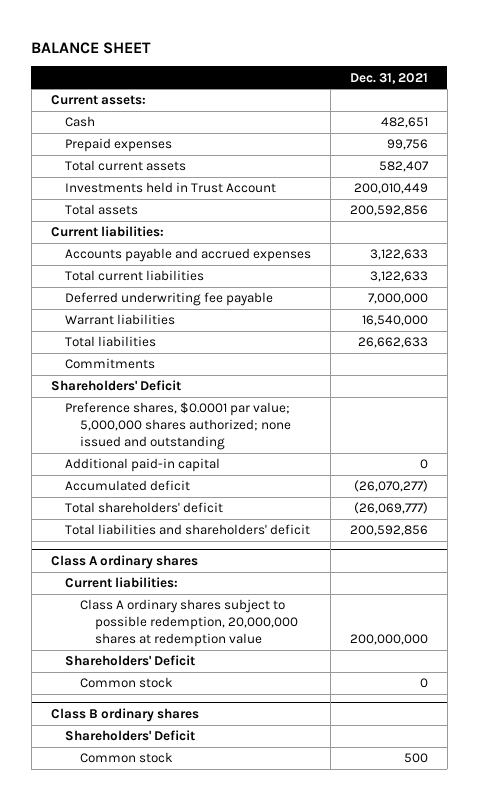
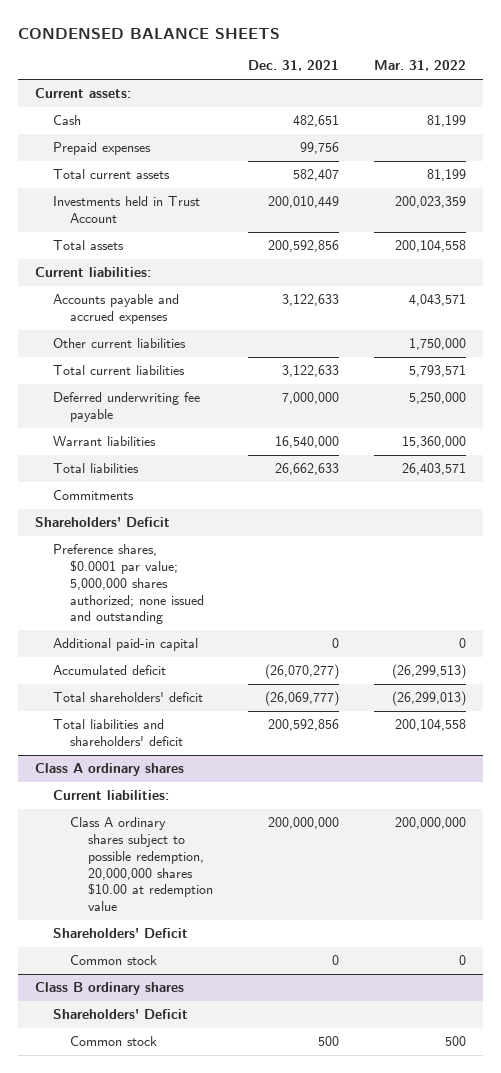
[31,41,152,54] BALANCE SHEET -> [18,27,281,39] CONDENSED BALANCE SHEETS
none -> [373,60,466,72] Mar. 31, 2022
none -> [52,338,186,349] Other current liabilities
[80,599,298,648] Class A ordinary shares subject to possible redemption, 20,000,000 shares at redemption value -> [70,817,213,912] Class A ordinary shares subject to possible redemption, 20,000,000 shares $10.00 at redemption value

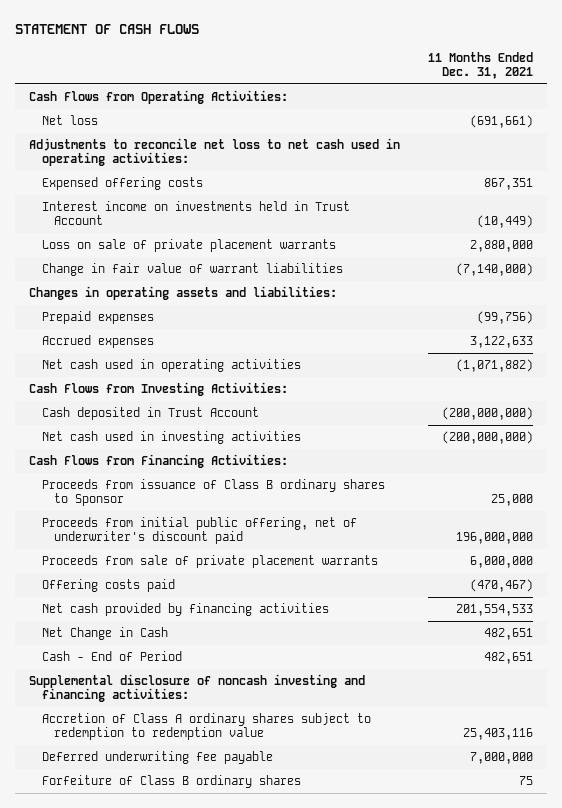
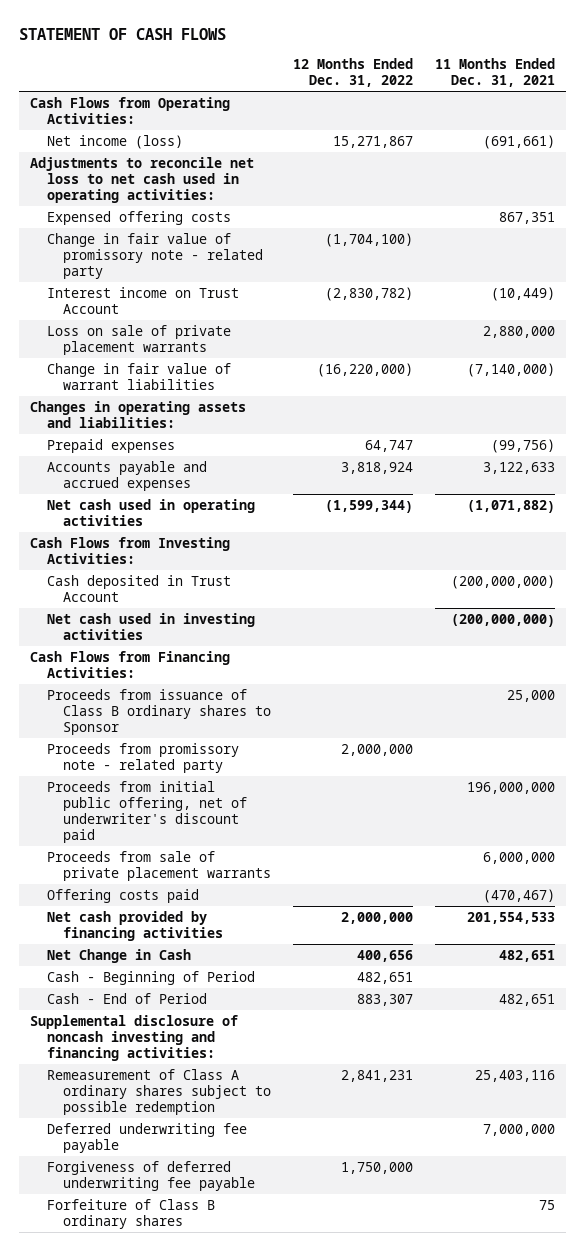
none -> [292,58,413,88] 12 Months Ended Dec. 31, 2022
[41,115,98,126] Net loss -> [46,134,183,149] Net income (loss)
none -> [46,232,263,279] Change in fair value of promissory note - related party
[41,201,350,226] Interest income on investments held in Trust Account -> [46,286,239,314] Interest income on Trust Account
[41,335,154,349] Accrued expenses -> [46,460,207,491] Accounts payable and accrued expenses
none -> [46,742,239,773] Proceeds from promissory note - related party
none -> [46,970,255,985] Cash - Beginning of Period
[41,713,371,741] Accretion of Class A ordinary shares subject to redemption to redemption value -> [46,1068,271,1115] Remeasurement of Class A ordinary shares subject to possible redemption
none -> [46,1160,255,1191] Forgiveness of deferred underwriting fee payable

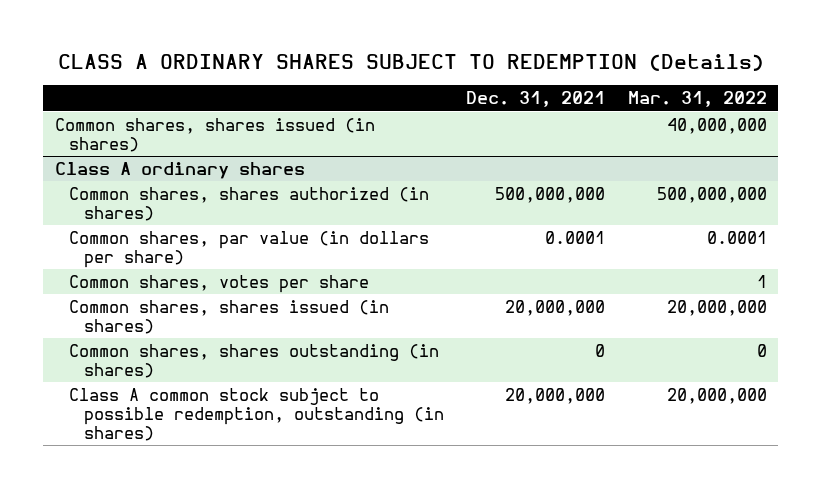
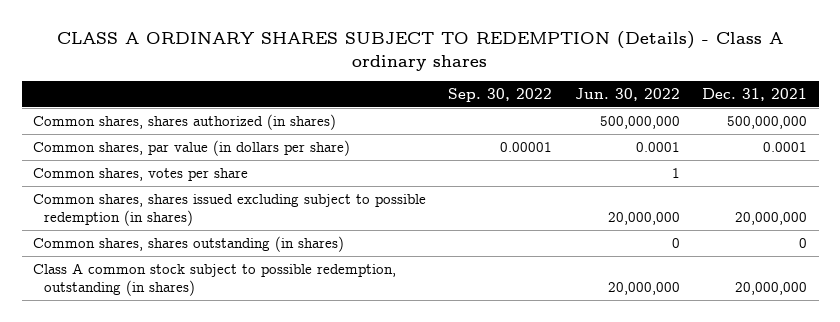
[57,53,764,71] CLASS A ORDINARY SHARES SUBJECT TO REDEMPTION (Details) -> [57,31,784,71] CLASS A ORDINARY SHARES SUBJECT TO REDEMPTION (Details) - Class A ordinary shares
[627,91,767,108] Mar. 31, 2022 -> none
none -> [448,87,553,102] Sep. 30, 2022
none -> [574,87,680,101] Jun. 30, 2022
[54,117,375,152] Common shares, shares issued (in shares) -> none
[54,161,305,179] Class A ordinary shares -> none
[69,299,390,334] Common shares, shares issued (in shares) -> none
none -> [33,193,427,226] Common shares, shares issued excluding subject to possible redemption (in shares)

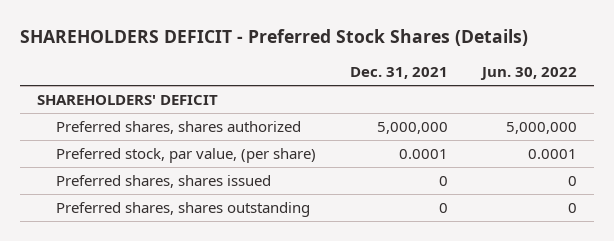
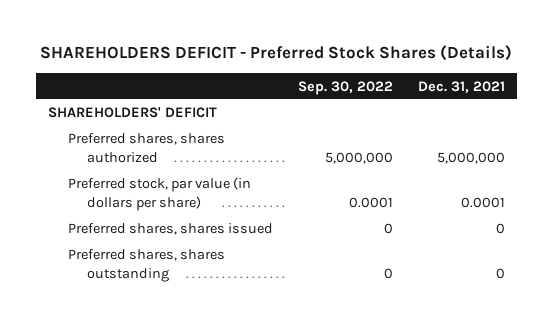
[480,67,578,81] Jun. 30, 2022 -> none
none -> [297,80,393,95] Sep. 30, 2022
[56,148,317,164] Preferred stock, par value, (per share) -> [67,177,251,212] Preferred stock, par value (in dollars per share)

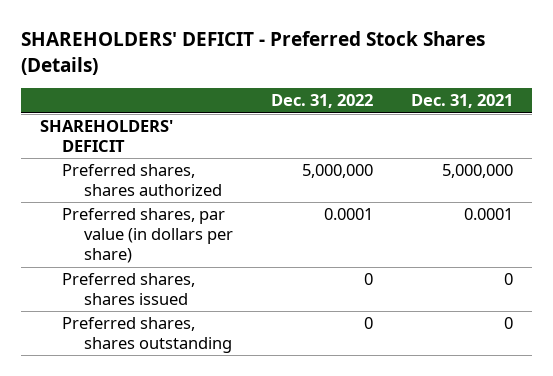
[40,45,513,62] SHAREHOLDERS DEFICIT - Preferred Stock Shares (Details) -> [20,31,485,75] SHAREHOLDERS' DEFICIT - Preferred Stock Shares (Details)
[297,80,393,95] Sep. 30, 2022 -> none
none -> [270,94,373,109] Dec. 31, 2022
[67,177,251,212] Preferred stock, par value (in dollars per share) -> [61,208,233,264] Preferred shares, par value (in dollars per share)

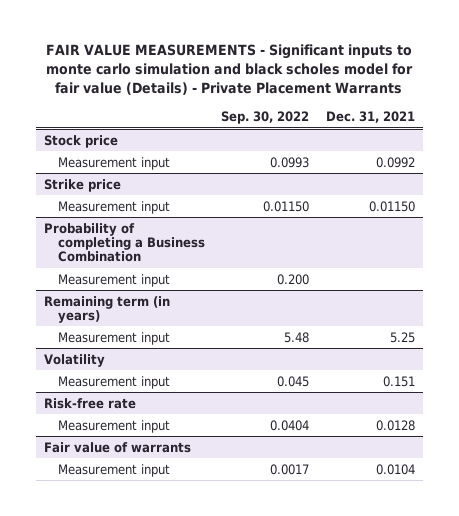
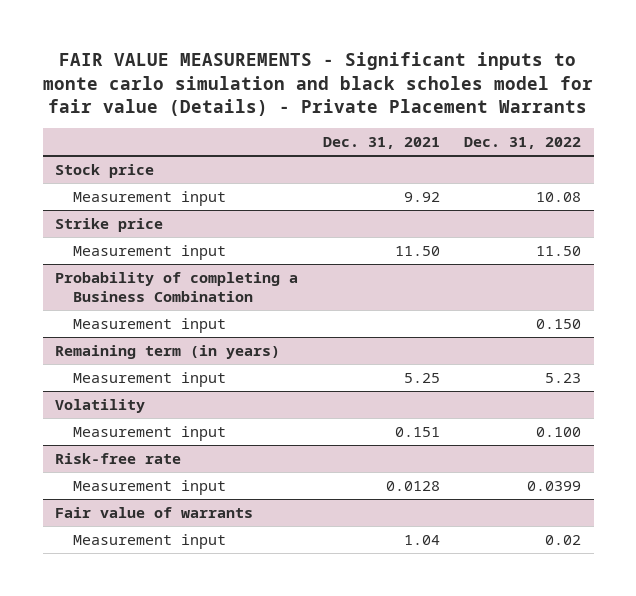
[221,111,310,125] Sep. 30, 2022 -> none
none -> [464,137,582,150] Dec. 31, 2022
[375,156,415,168] 0.0992 -> [403,191,440,202] 9.92
[368,200,415,212] 0.01150 -> [394,245,440,256] 11.50
[375,463,415,475] 0.0104 -> [403,534,440,545] 1.04

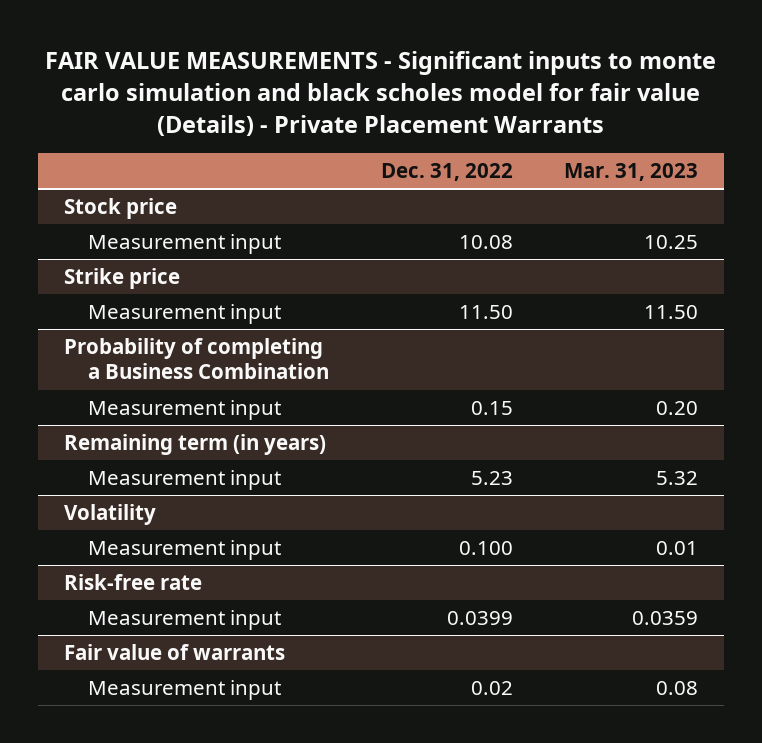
[322,137,440,150] Dec. 31, 2021 -> none
none -> [564,163,699,182] Mar. 31, 2023
[536,318,582,329] 0.150 -> [470,400,513,415] 0.15

